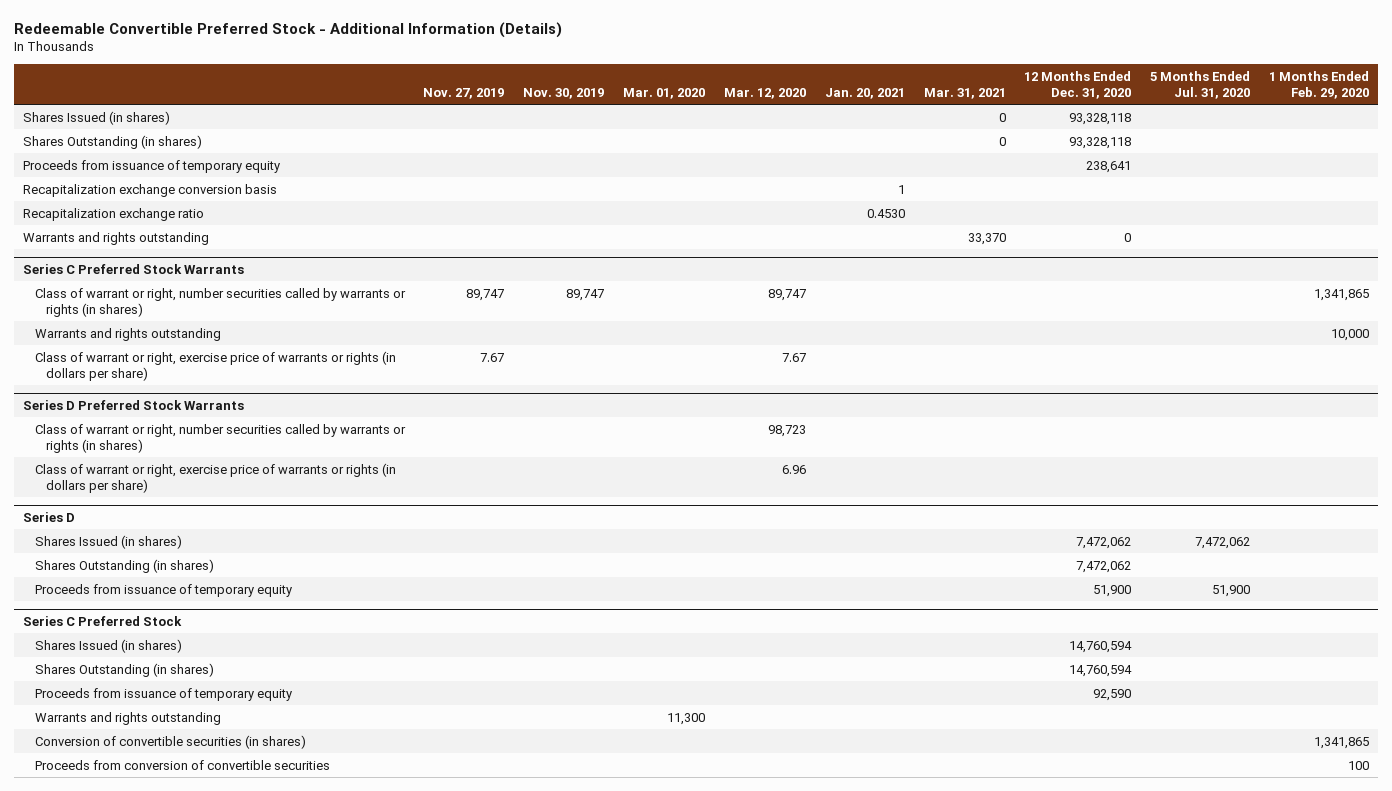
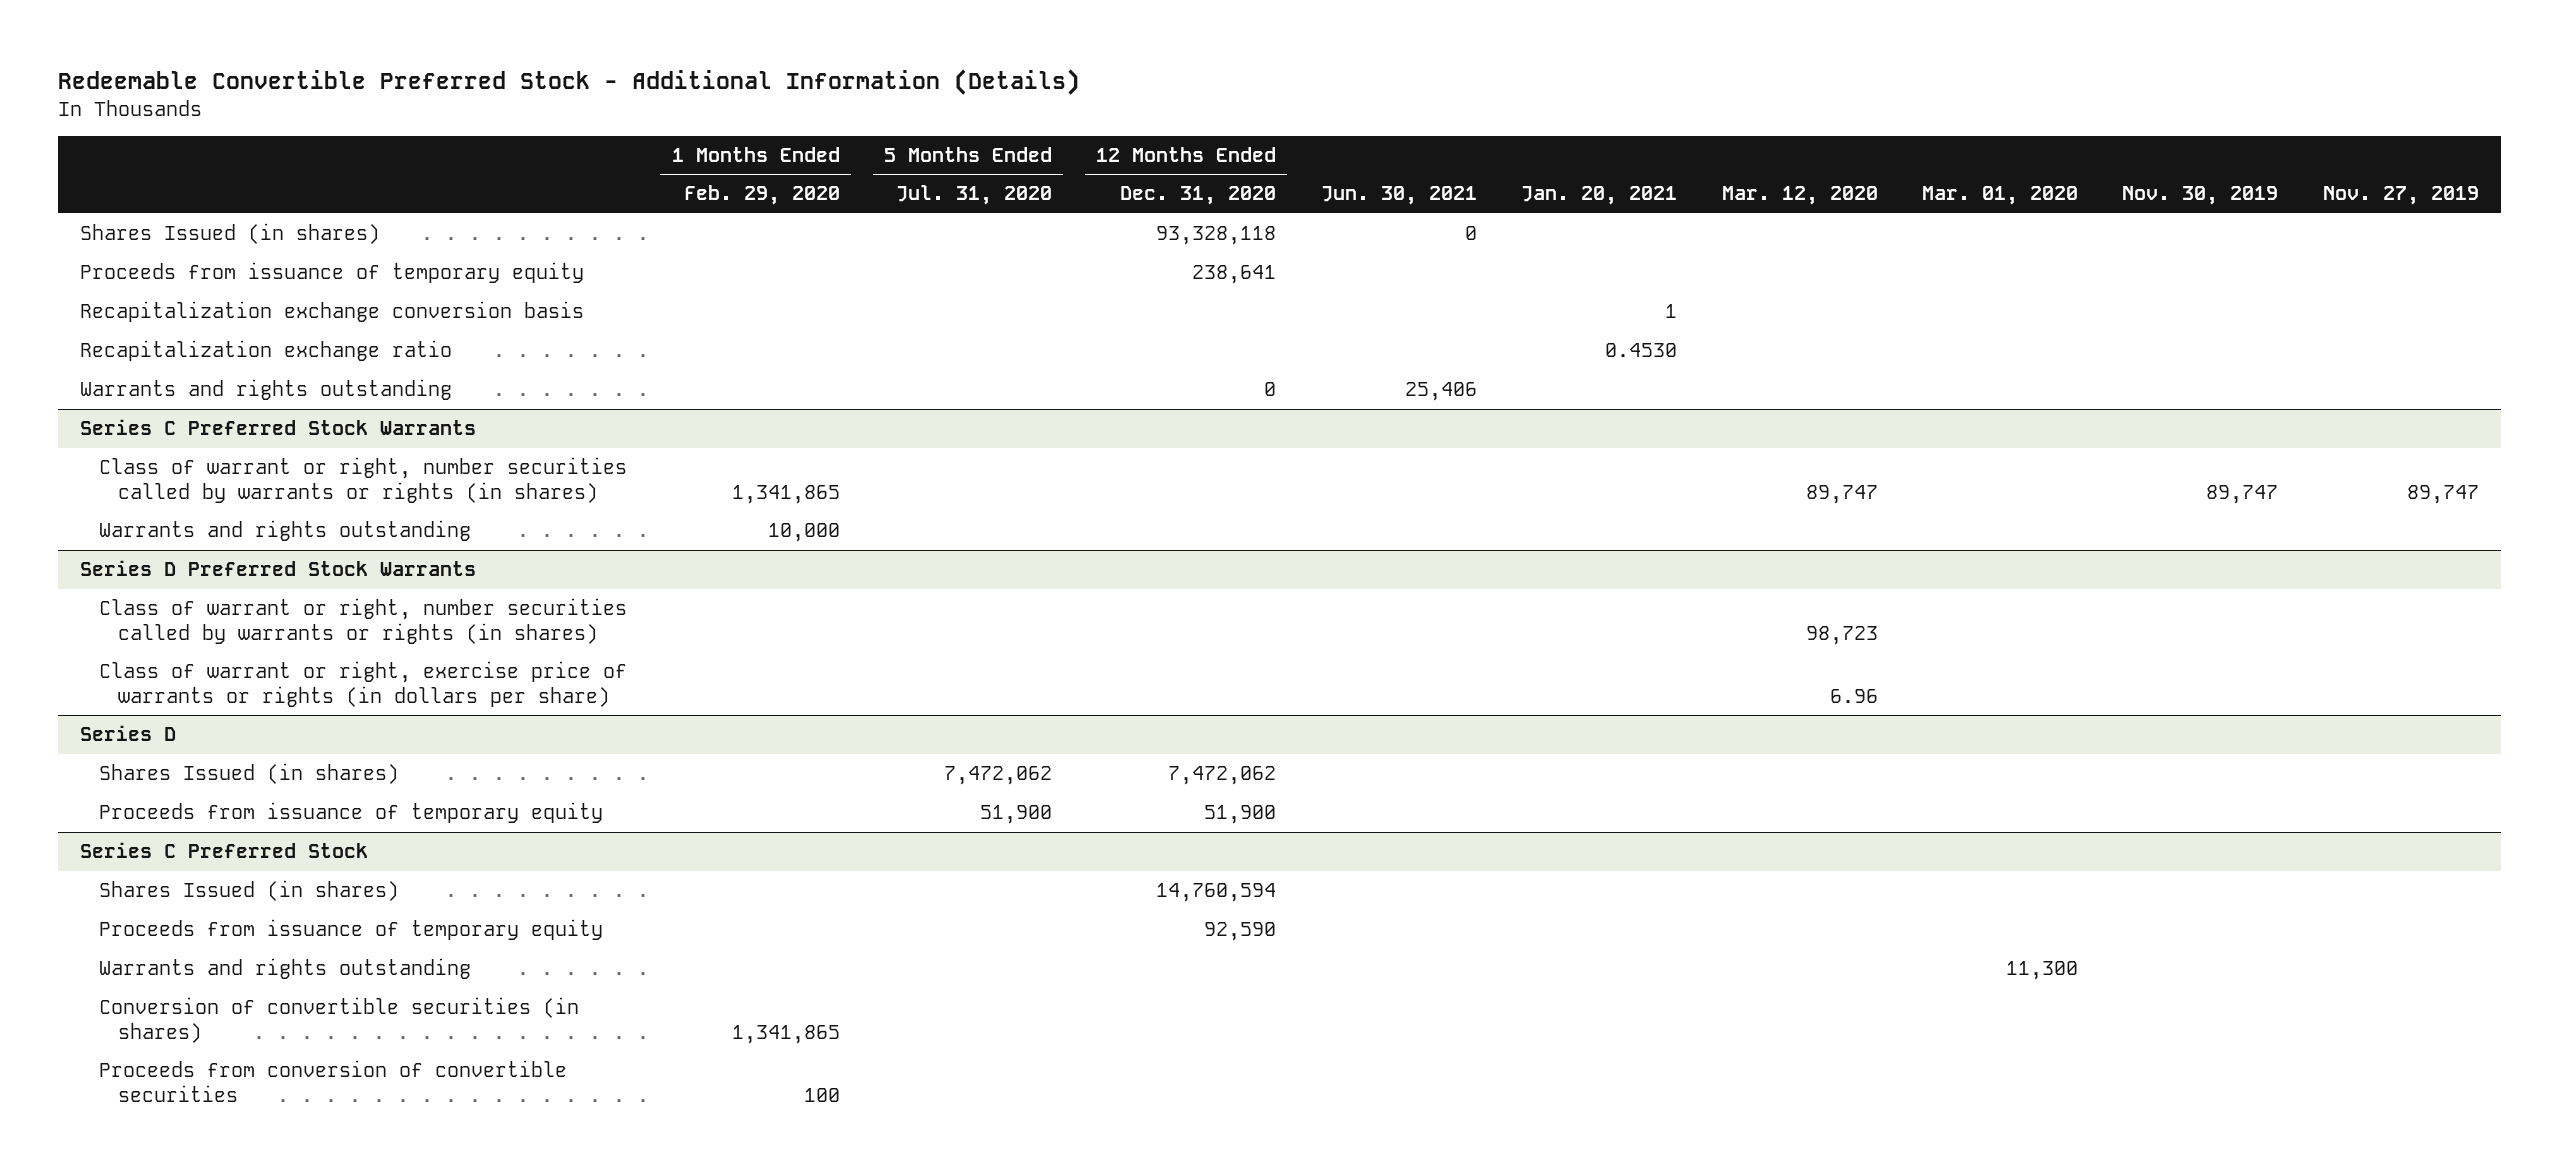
[923,87,1006,99] Mar. 31, 2021 -> none
none -> [1320,186,1477,206] Jun. 30, 2021
[22,134,202,149] Shares Outstanding (in shares) -> none
[34,350,396,381] Class of warrant or right, exercise price of warrants or rights (in dollars per share) -> none
[34,558,214,573] Shares Outstanding (in shares) -> none
[34,662,214,677] Shares Outstanding (in shares) -> none

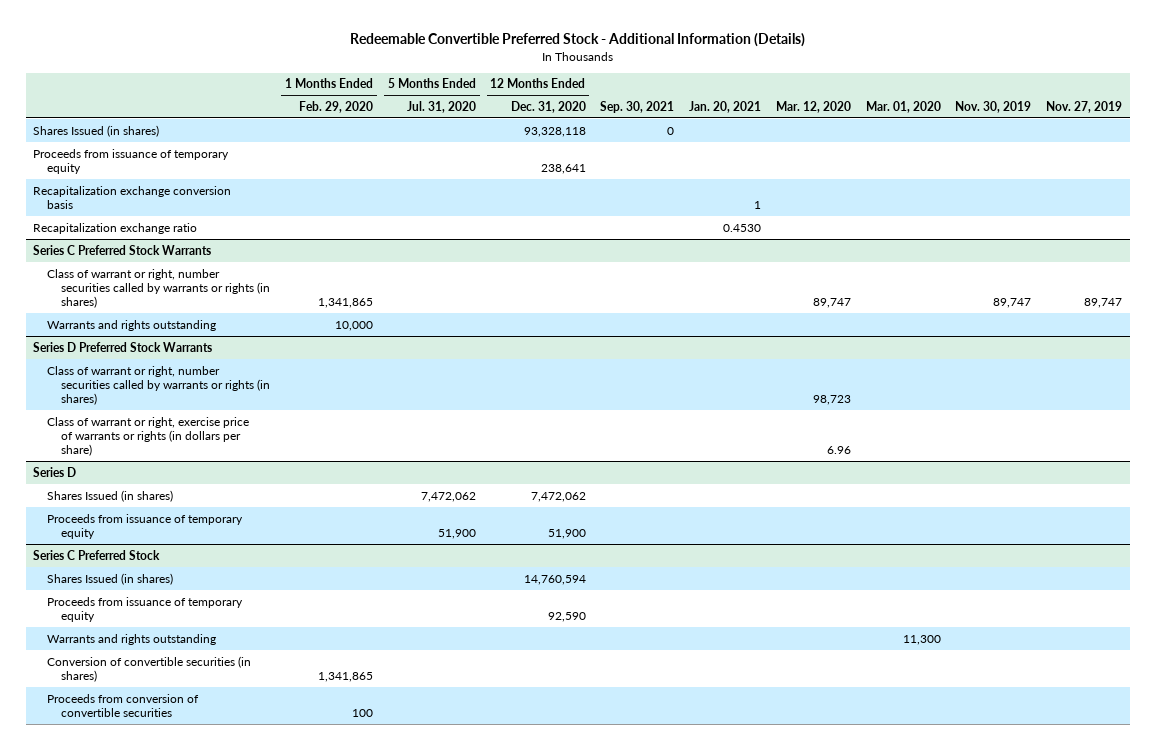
[1320,186,1477,206] Jun. 30, 2021 -> none
none -> [600,100,675,113] Sep. 30, 2021
[80,379,453,401] Warrants and rights outstanding -> none

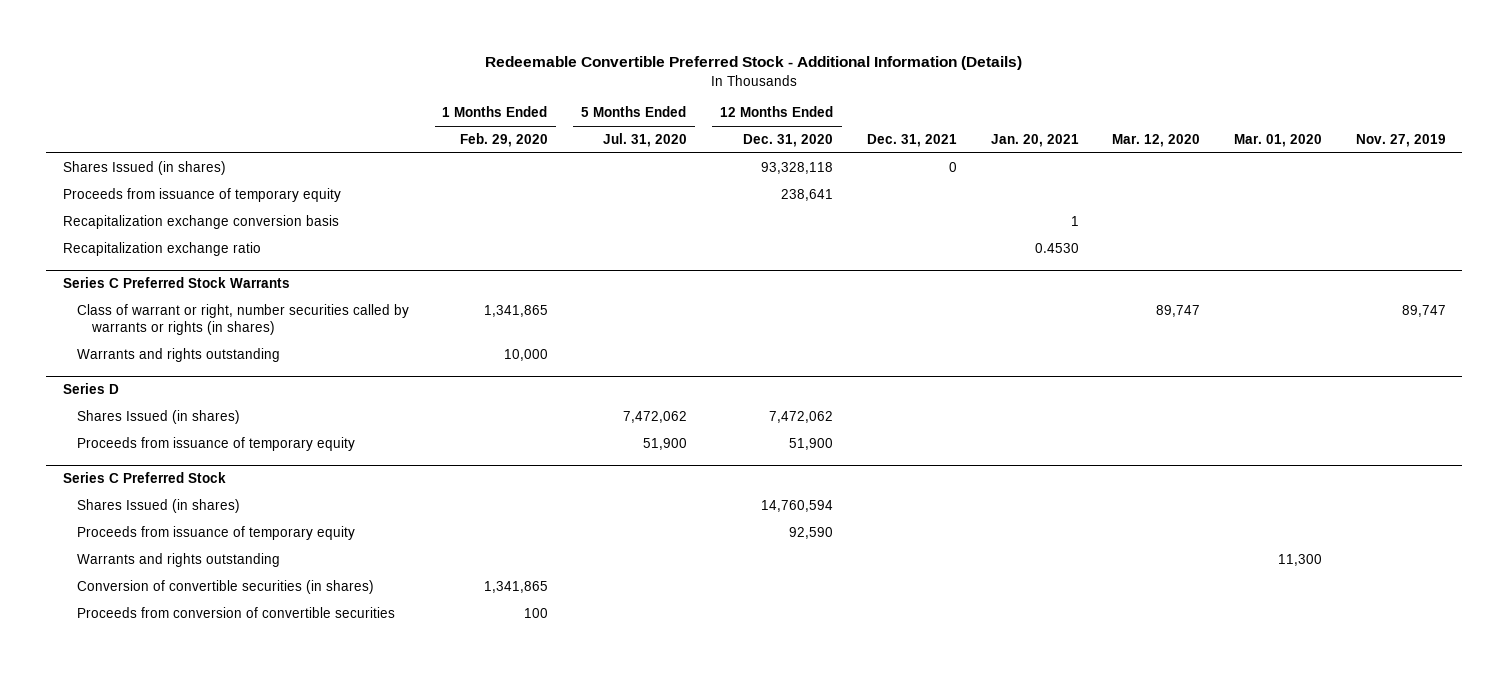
[600,100,675,113] Sep. 30, 2021 -> none
[955,100,1032,113] Nov. 30, 2019 -> none
none -> [866,134,957,148] Dec. 31, 2021
[33,341,213,352] Series D Preferred Stock Warrants -> none
[47,365,271,405] Class of warrant or right, number securities called by warrants or rights (in shares) -> none
[47,416,250,456] Class of warrant or right, exercise price of warrants or rights (in dollars per share) -> none

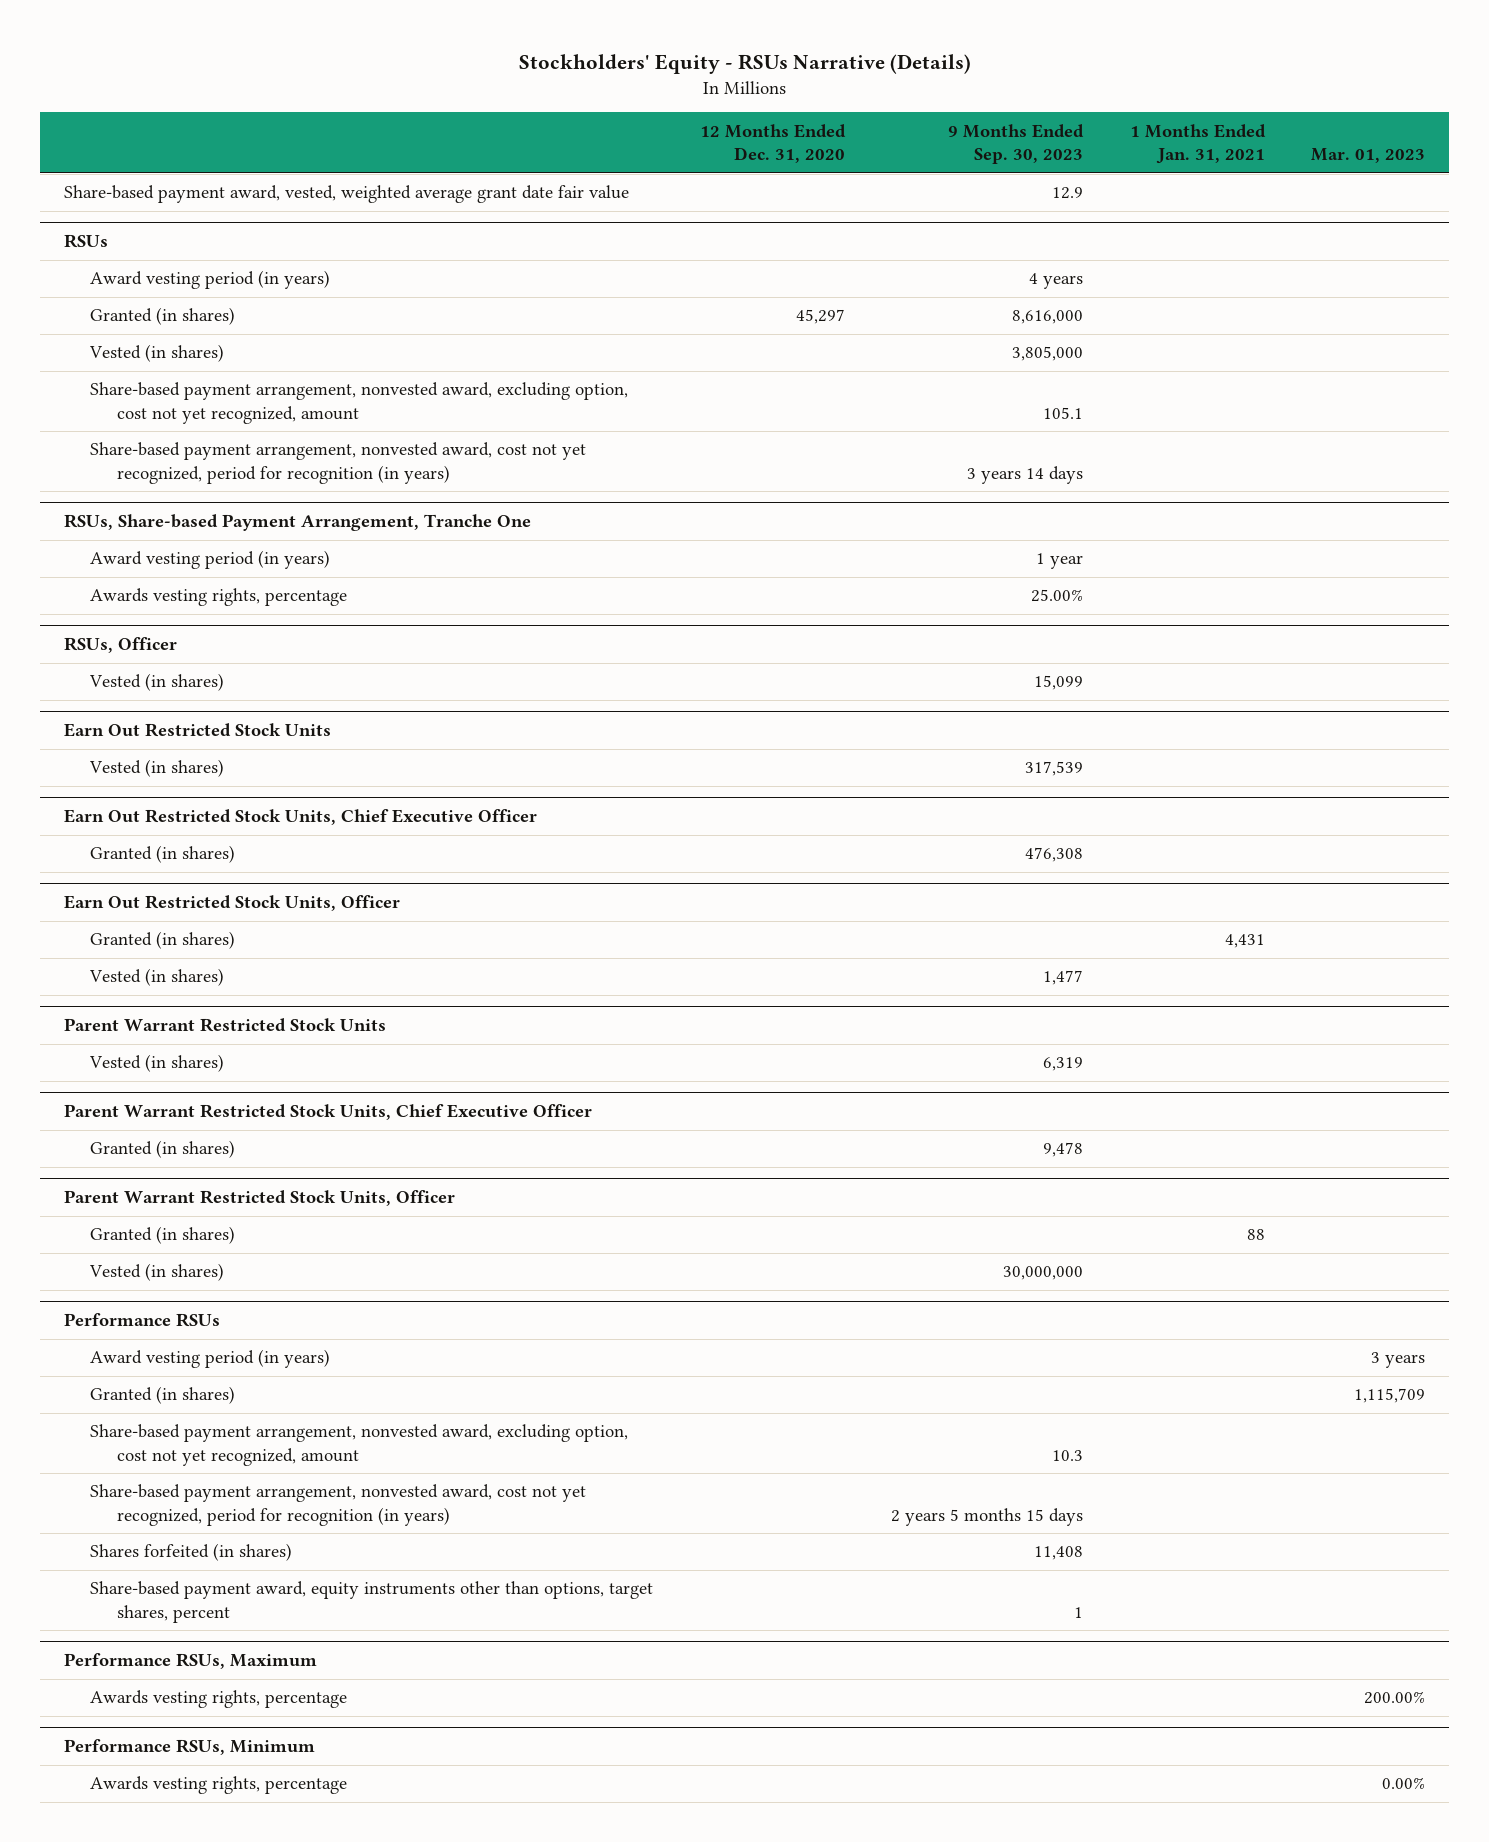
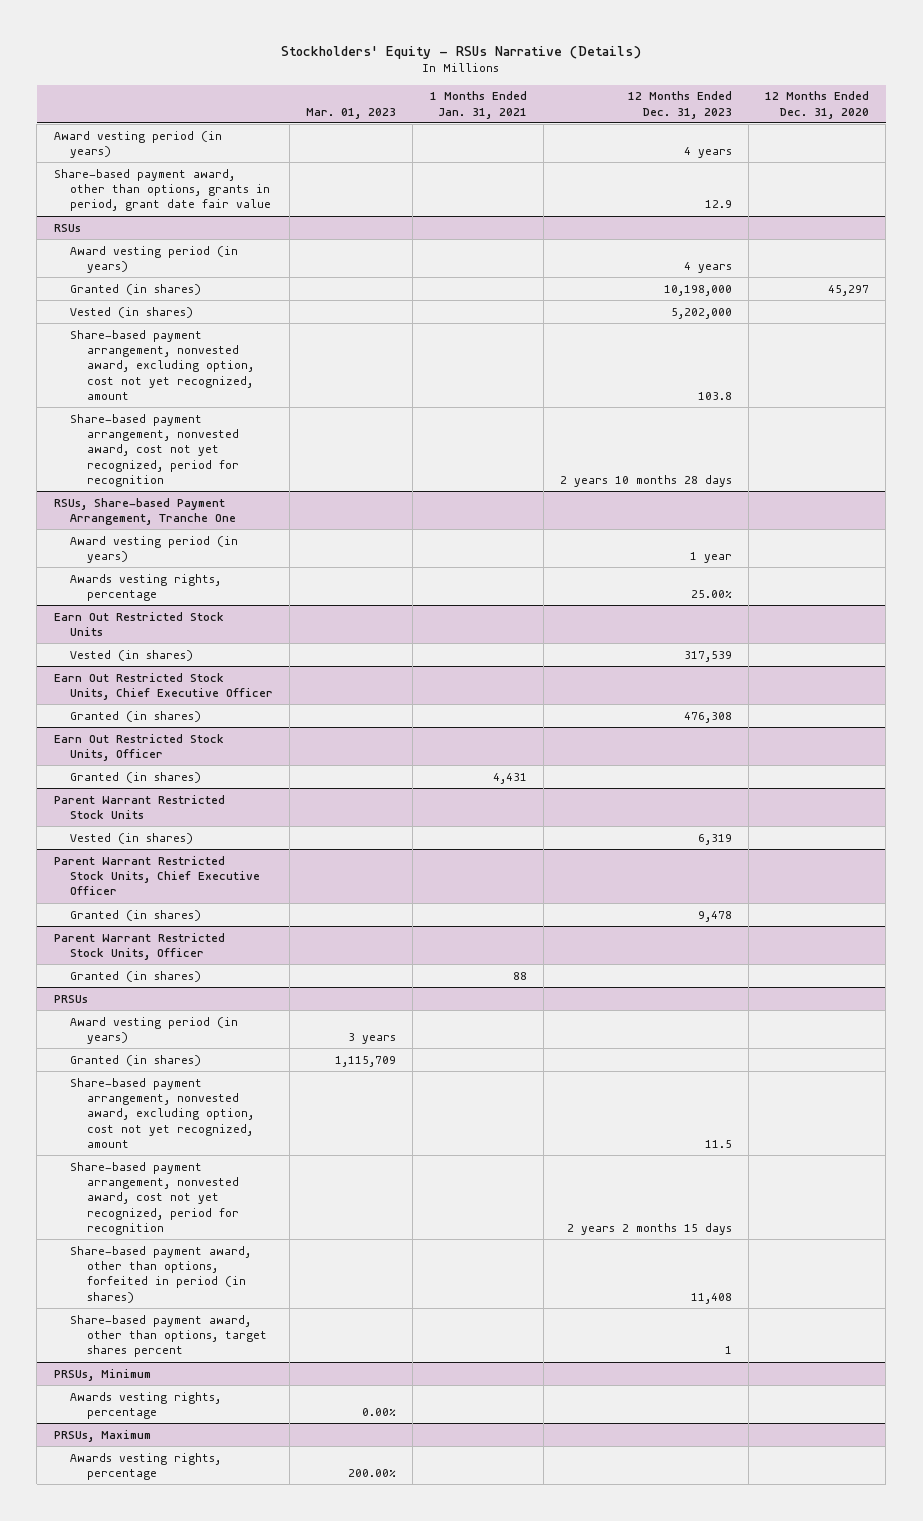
[948,123,1085,164] 9 Months Ended Sep. 30, 2023 -> none
none -> [627,91,732,119] 12 Months Ended Dec. 31, 2023
none -> [53,130,222,159] Award vesting period (in years)
[63,185,629,204] Share-based payment award, vested, weighted average grant date fair value -> [53,168,272,212] Share-based payment award, other than options, grants in period, grant date fair value
[90,442,587,484] Share-based payment arrangement, nonvested award, cost not yet recognized, period for recognition (in years) -> [70,413,239,488] Share-based payment arrangement, nonvested award, cost not yet recognized, period for recognition
[63,637,177,654] RSUs, Officer -> none
[89,673,225,692] Vested (in shares) -> none
[89,968,225,987] Vested (in shares) -> none
[89,1263,225,1282] Vested (in shares) -> none
[63,1313,220,1328] Performance RSUs -> [53,994,88,1003] PRSUs
[90,1484,587,1526] Share-based payment arrangement, nonvested award, cost not yet recognized, period for recognition (in years) -> [70,1161,239,1236] Share-based payment arrangement, nonvested award, cost not yet recognized, period for recognition
[90,1543,293,1562] Shares forfeited (in shares) -> [70,1245,252,1303] Share-based payment award, other than options, forfeited in period (in shares)
[90,1581,654,1623] Share-based payment award, equity instruments other than options, target shares, percent -> [70,1314,267,1358] Share-based payment award, other than options, target shares percent
none -> [53,1368,151,1381] PRSUs, Minimum
none -> [70,1391,222,1420] Awards vesting rights, percentage
[63,1653,317,1670] Performance RSUs, Maximum -> [53,1429,151,1442] PRSUs, Maximum
[63,1739,315,1756] Performance RSUs, Minimum -> none
[90,1776,348,1795] Awards vesting rights, percentage -> none

